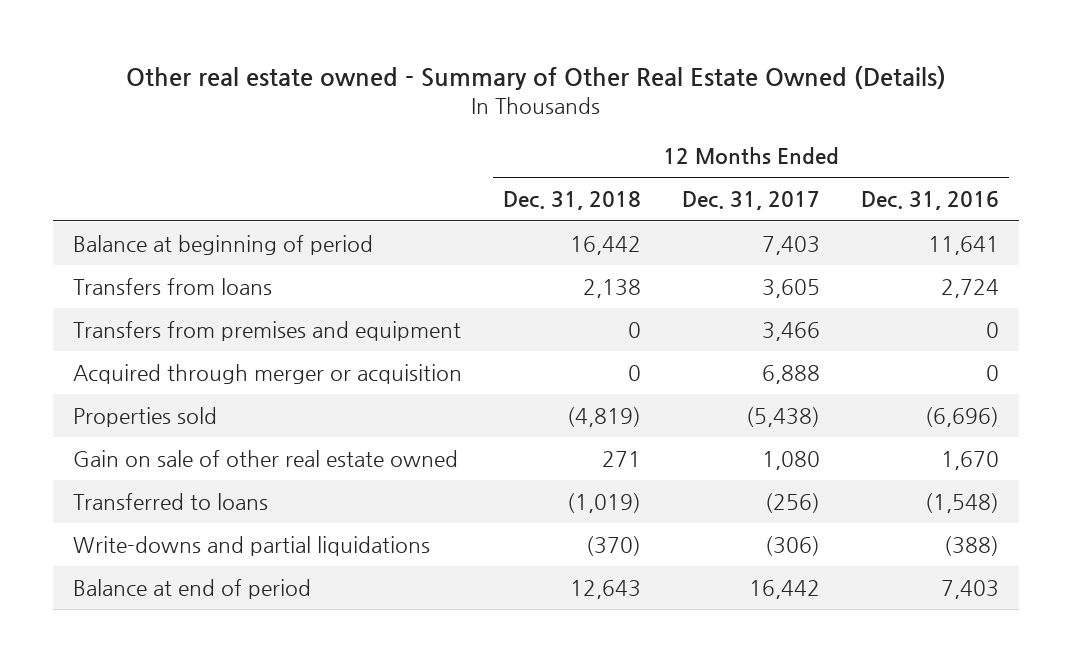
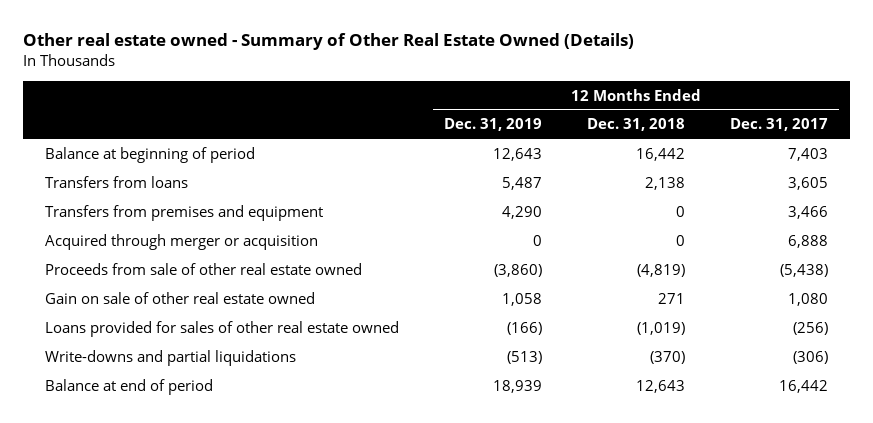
[860,191,999,211] Dec. 31, 2016 -> none
none -> [444,118,543,132] Dec. 31, 2019
[73,406,218,427] Properties sold -> [45,262,363,275] Proceeds from sale of other real estate owned
[73,492,269,510] Transferred to loans -> [45,320,400,337] Loans provided for sales of other real estate owned

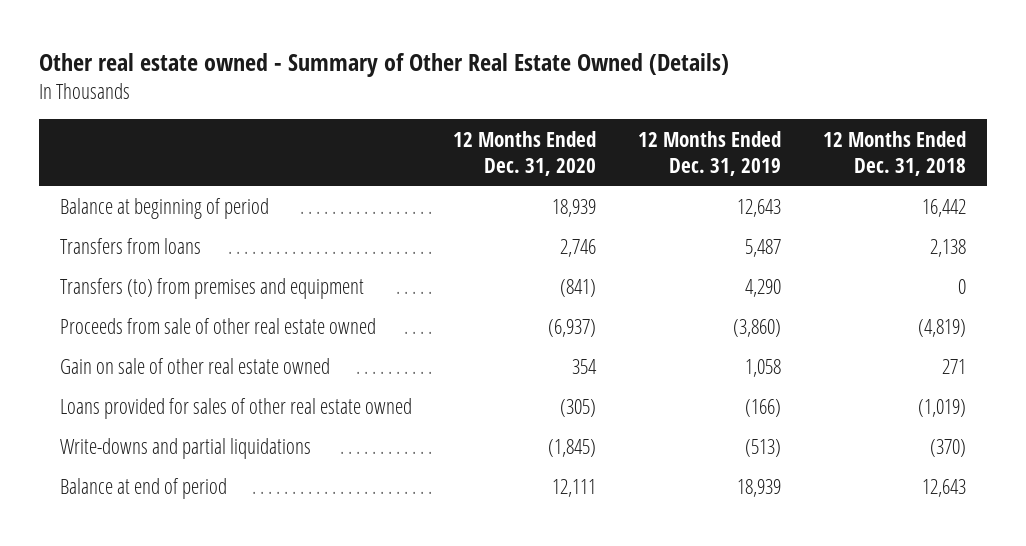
[729,118,828,132] Dec. 31, 2017 -> none
none -> [453,130,597,177] 12 Months Ended Dec. 31, 2020
[45,233,319,250] Acquired through merger or acquisition -> none
[45,204,324,221] Transfers from premises and equipment -> [59,278,364,300] Transfers (to) from premises and equipment

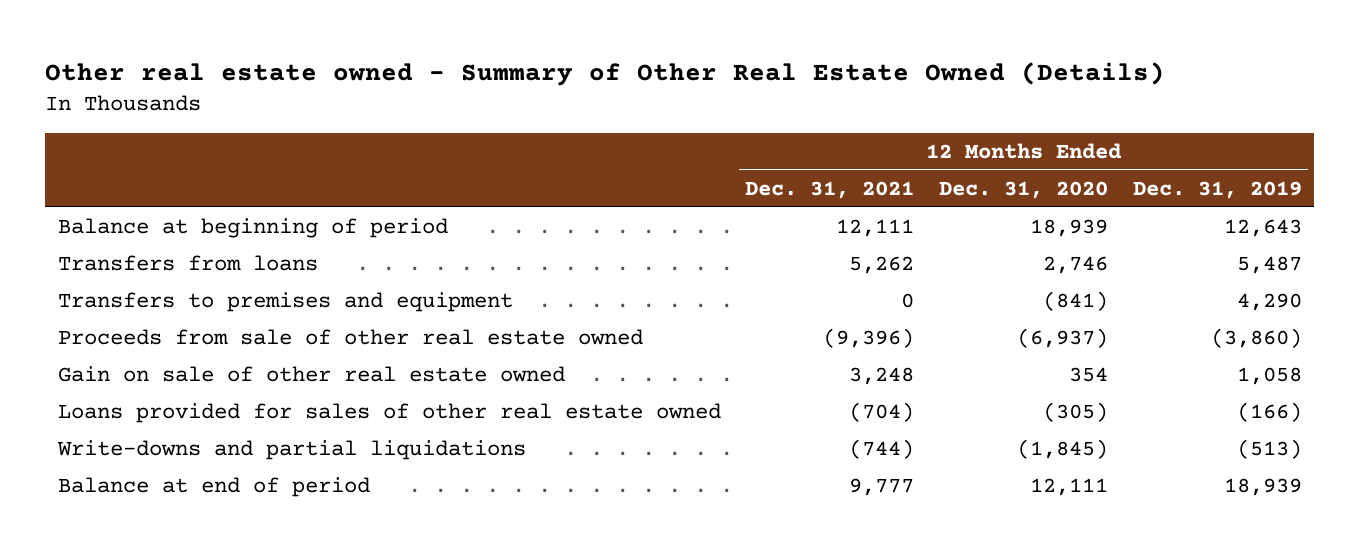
[823,130,967,177] 12 Months Ended Dec. 31, 2018 -> none
none -> [745,180,915,199] Dec. 31, 2021
[59,278,364,300] Transfers (to) from premises and equipment -> [57,291,513,312] Transfers to premises and equipment

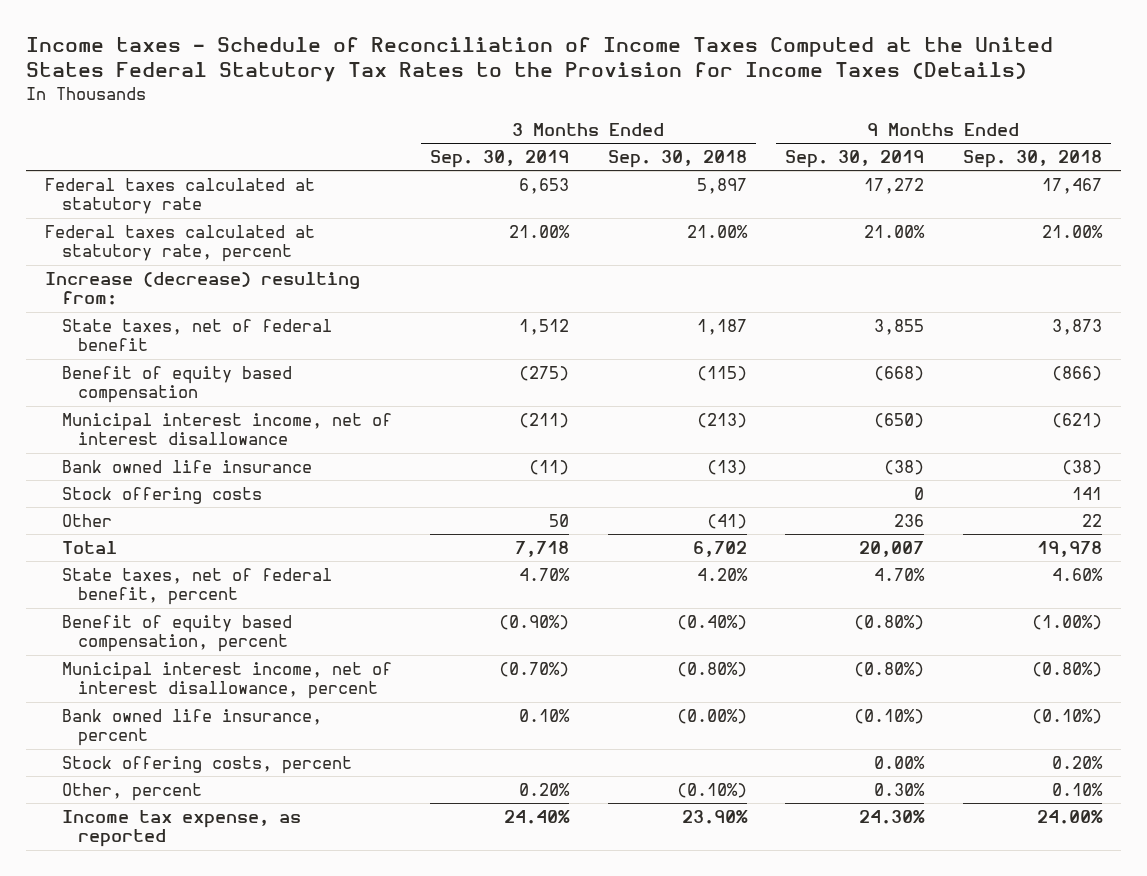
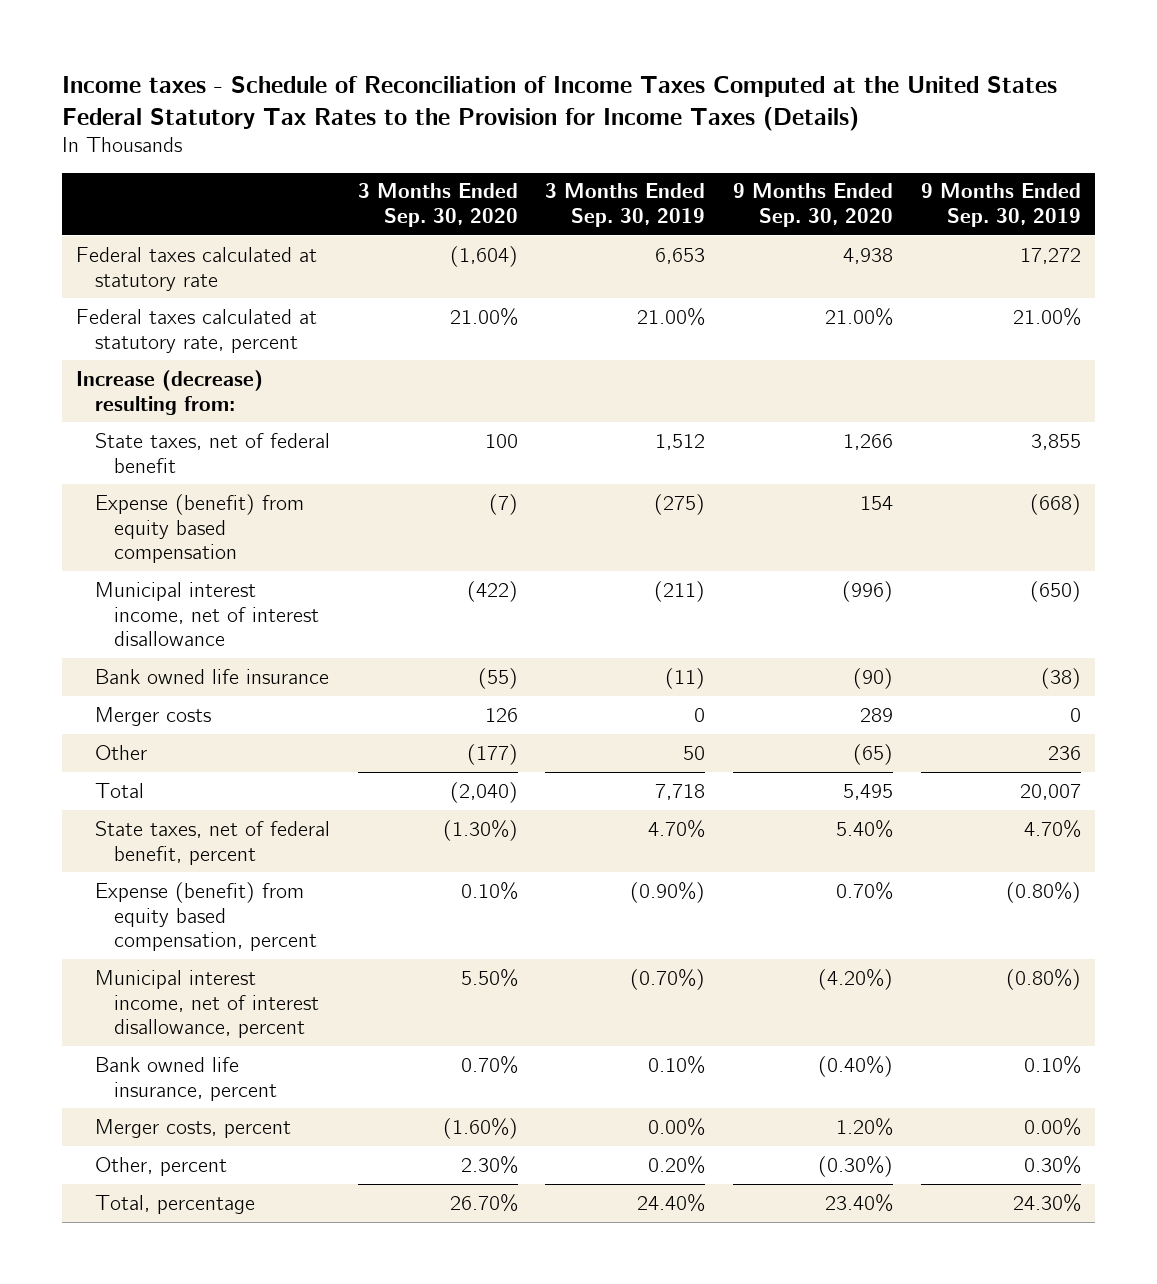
[607,150,747,169] Sep. 30, 2018 -> none
[962,150,1102,169] Sep. 30, 2018 -> none
none -> [357,183,518,228] 3 Months Ended Sep. 30, 2020
none -> [733,183,894,228] 9 Months Ended Sep. 30, 2020
[61,365,292,404] Benefit of equity based compensation -> [94,493,304,564] Expense (benefit) from equity based compensation
[61,486,262,504] Stock offering costs -> none
none -> [94,706,211,726] Merger costs
[61,614,292,653] Benefit of equity based compensation, percent -> [94,881,318,952] Expense (benefit) from equity based compensation, percent
[61,755,352,774] Stock offering costs, percent -> none
[854,708,925,724] (0.10%) -> [1023,1055,1081,1074] 0.10%
none -> [94,1118,291,1138] Merger costs, percent
[61,809,301,848] Income tax expense, as reported -> [94,1194,255,1214] Total, percentage

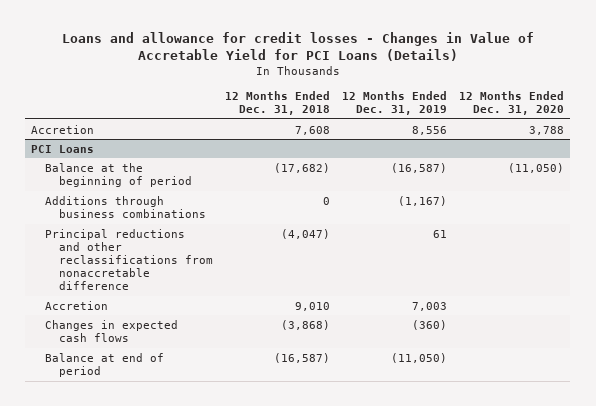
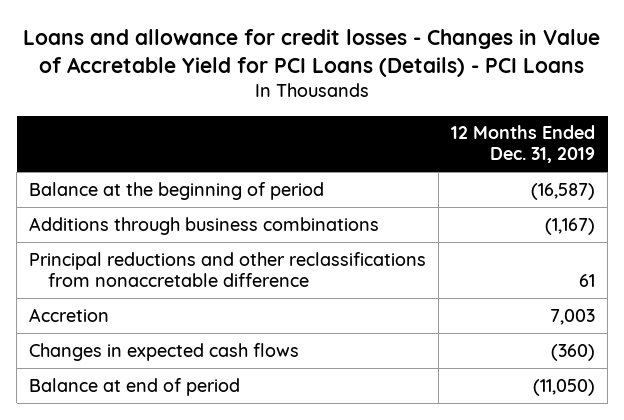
[61,31,534,62] Loans and allowance for credit losses - Changes in Value of Accretable Yield for PCI Loans (Details) -> [23,28,601,78] Loans and allowance for credit losses - Changes in Value of Accretable Yield for PCI Loans (Details) - PCI Loans
[225,91,331,116] 12 Months Ended Dec. 31, 2018 -> none
[459,91,565,116] 12 Months Ended Dec. 31, 2020 -> none
[31,124,95,134] Accretion -> none
[31,144,95,153] PCI Loans -> none

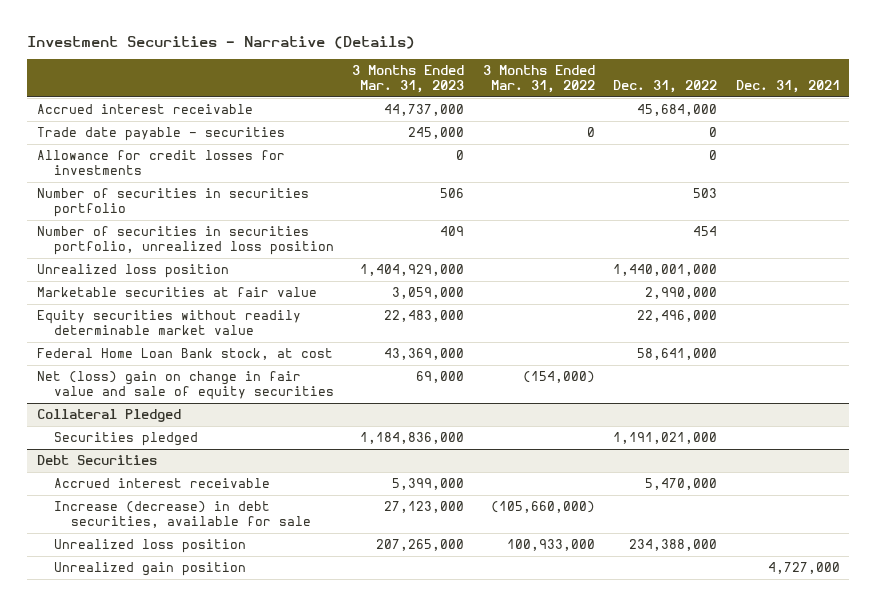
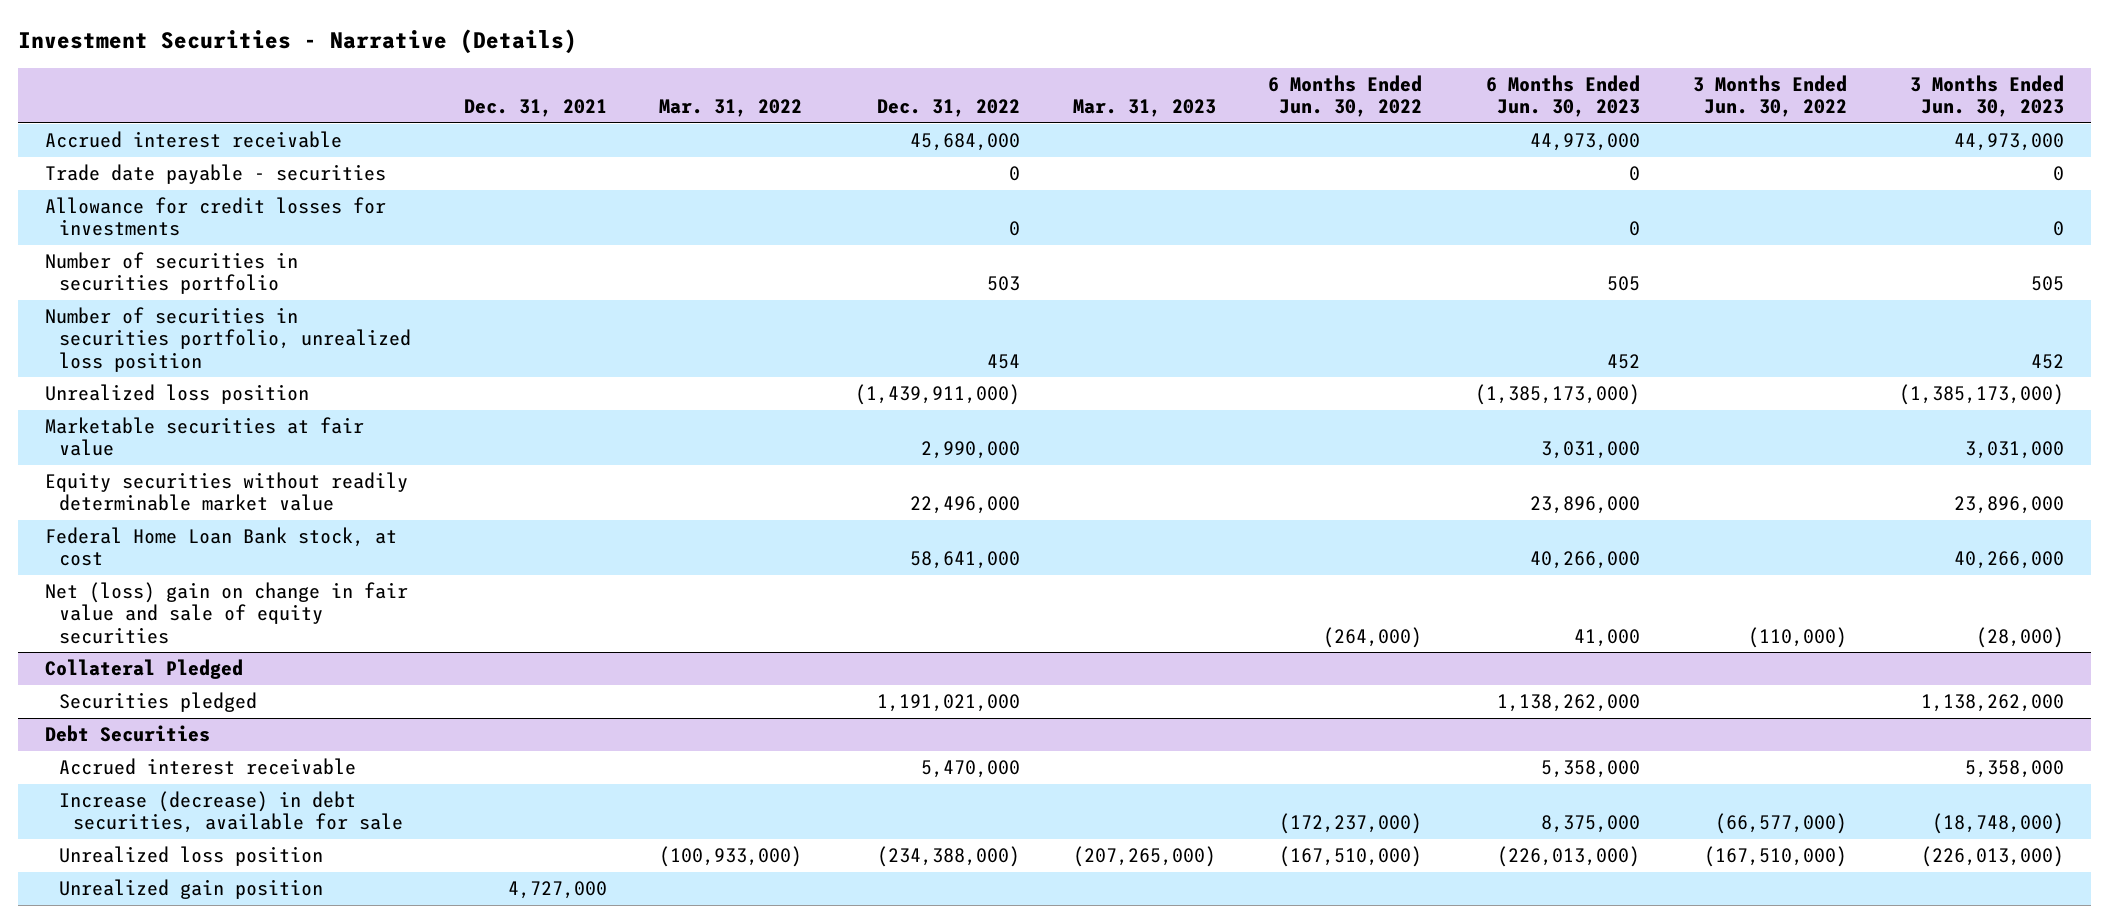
[352,65,465,93] 3 Months Ended Mar. 31, 2023 -> none
[482,65,595,93] 3 Months Ended Mar. 31, 2022 -> none
none -> [659,99,803,118] Mar. 31, 2022
none -> [1072,99,1216,118] Mar. 31, 2023
none -> [1268,74,1423,118] 6 Months Ended Jun. 30, 2022
none -> [1486,74,1641,118] 6 Months Ended Jun. 30, 2023
none -> [1692,74,1847,118] 3 Months Ended Jun. 30, 2022
none -> [1910,74,2065,118] 3 Months Ended Jun. 30, 2023
[613,264,718,277] 1,440,001,000 -> [854,384,1020,406] (1,439,911,000)
[629,539,718,552] 234,388,000 -> [876,846,1020,868] (234,388,000)

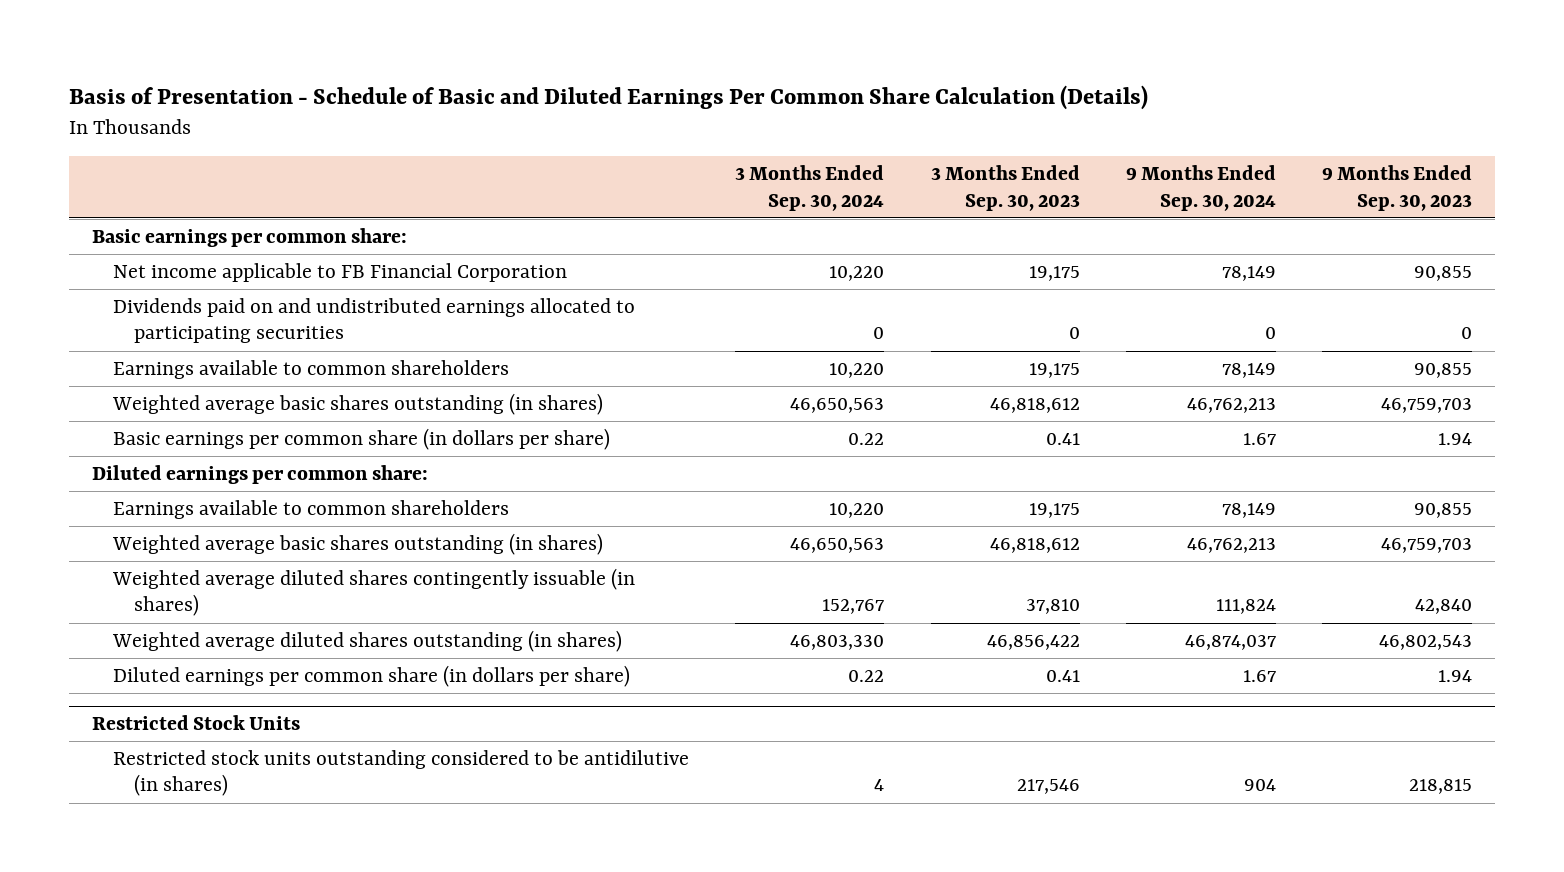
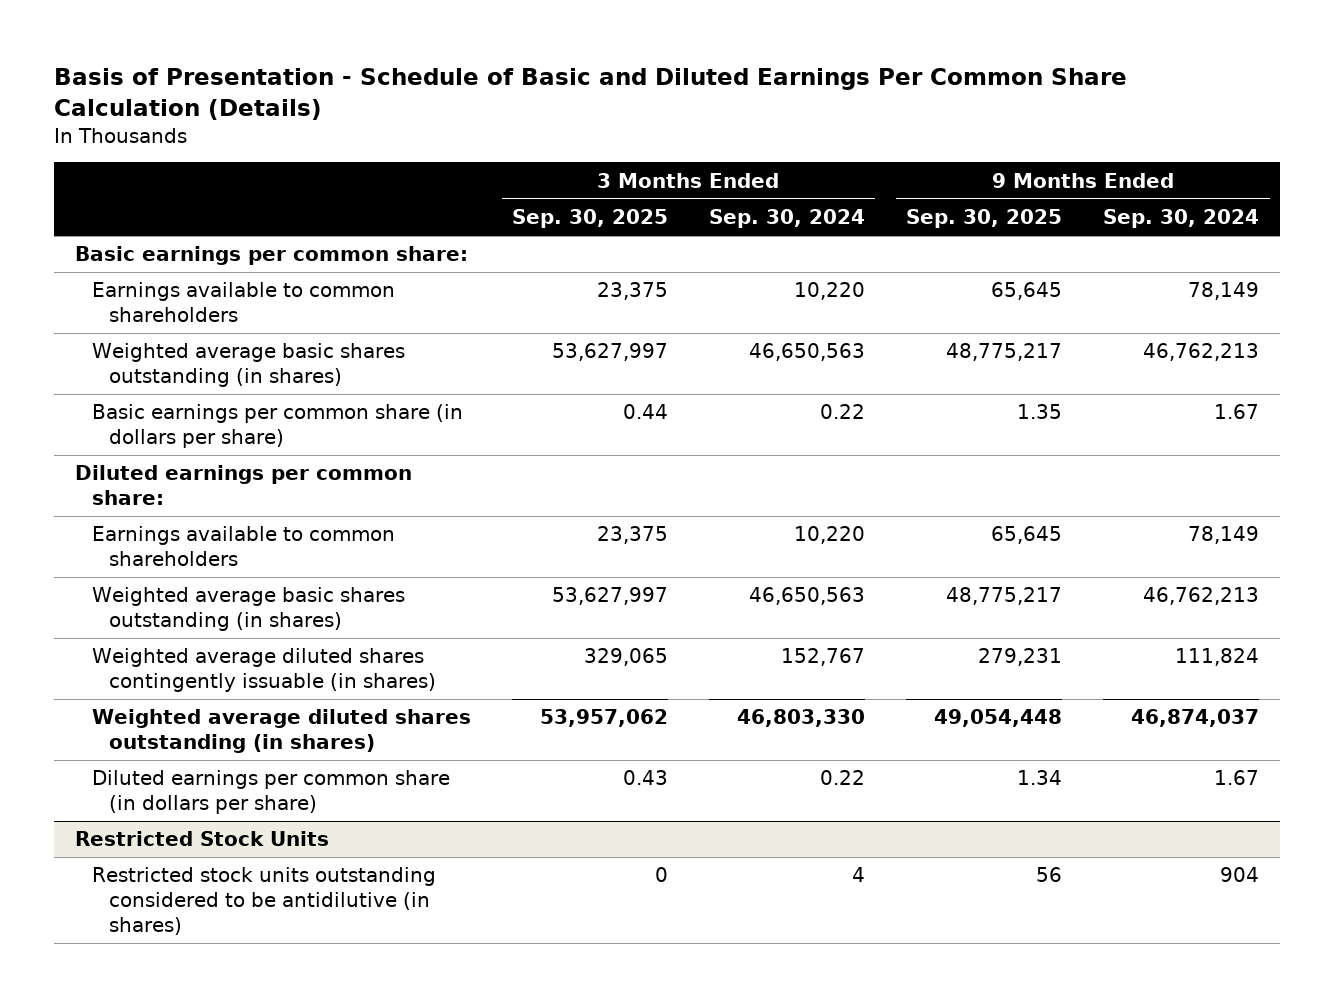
[930,165,1080,211] 3 Months Ended Sep. 30, 2023 -> none
[1321,165,1472,211] 9 Months Ended Sep. 30, 2023 -> none
none -> [511,209,668,229] Sep. 30, 2025
none -> [906,209,1063,229] Sep. 30, 2025
[113,263,568,283] Net income applicable to FB Financial Corporation -> none
[113,298,636,344] Dividends paid on and undistributed earnings allocated to participating securities -> none

